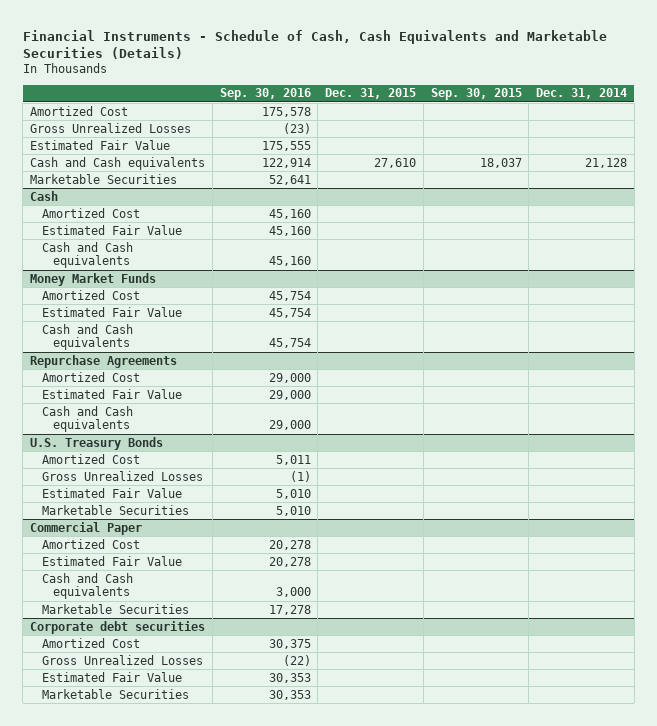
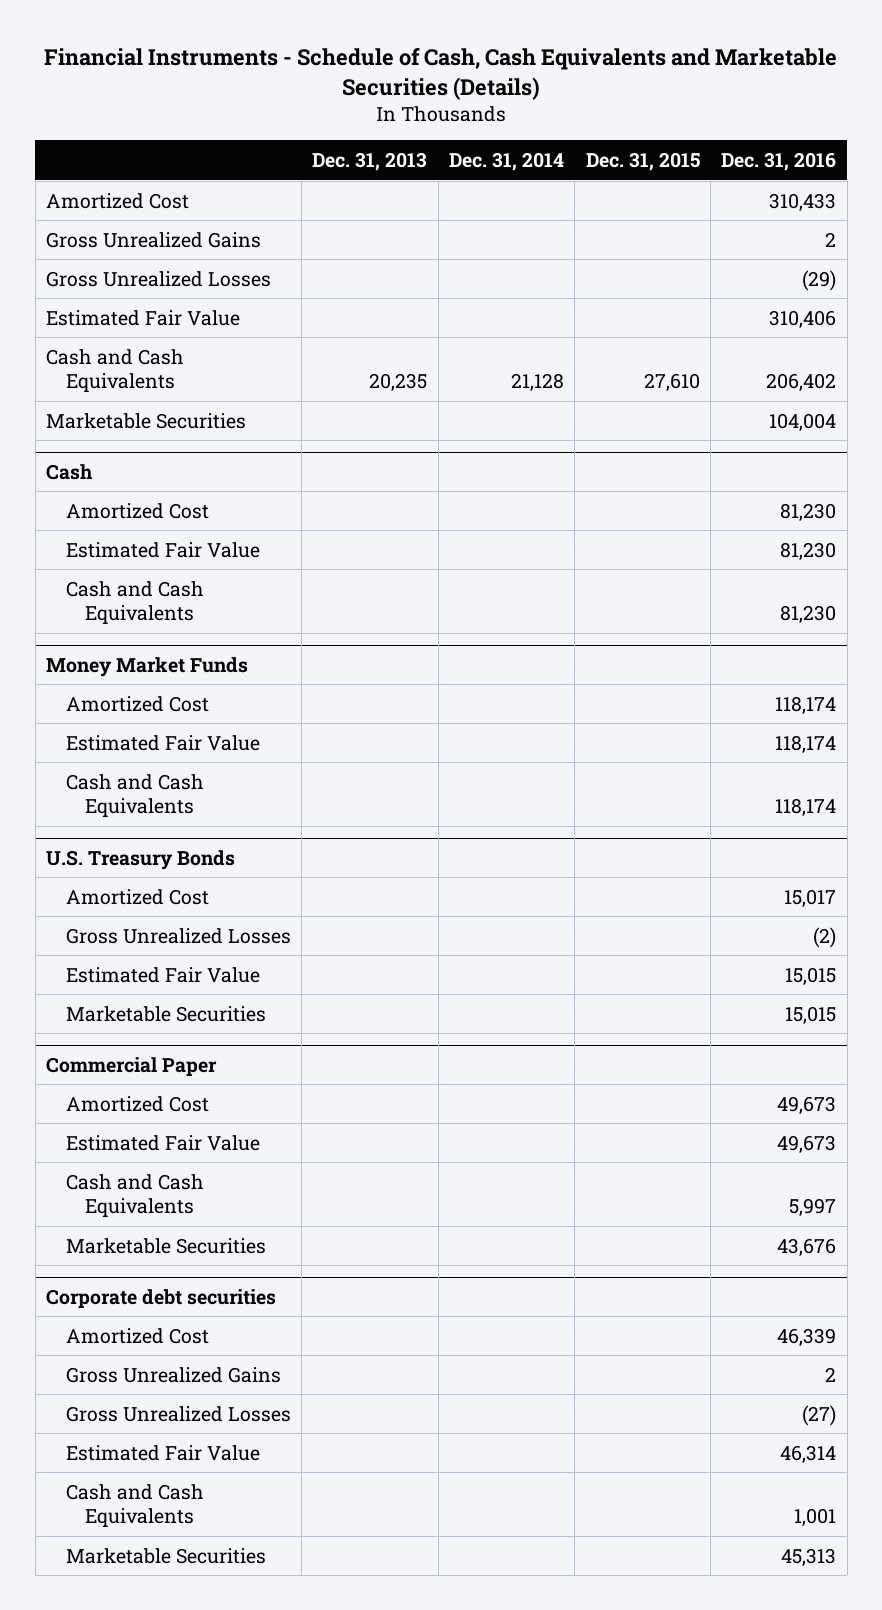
[219,88,311,101] Sep. 30, 2016 -> none
[430,88,522,101] Sep. 30, 2015 -> none
none -> [312,151,428,171] Dec. 31, 2013
none -> [721,151,837,171] Dec. 31, 2016
none -> [46,231,262,248] Gross Unrealized Gains
[30,156,206,170] Cash and Cash equivalents -> [46,348,185,392] Cash and Cash Equivalents
[41,241,133,269] Cash and Cash equivalents -> [65,580,204,624] Cash and Cash Equivalents
[30,354,178,368] Repurchase Agreements -> none
[41,371,140,382] Amortized Cost -> none
[41,388,182,399] Estimated Fair Value -> none
[41,405,133,433] Cash and Cash equivalents -> none
[41,323,133,351] Cash and Cash equivalents -> [65,773,204,817] Cash and Cash Equivalents
[41,572,133,600] Cash and Cash equivalents -> [65,1173,204,1217] Cash and Cash Equivalents
none -> [65,1366,281,1383] Gross Unrealized Gains
none -> [65,1483,204,1527] Cash and Cash Equivalents

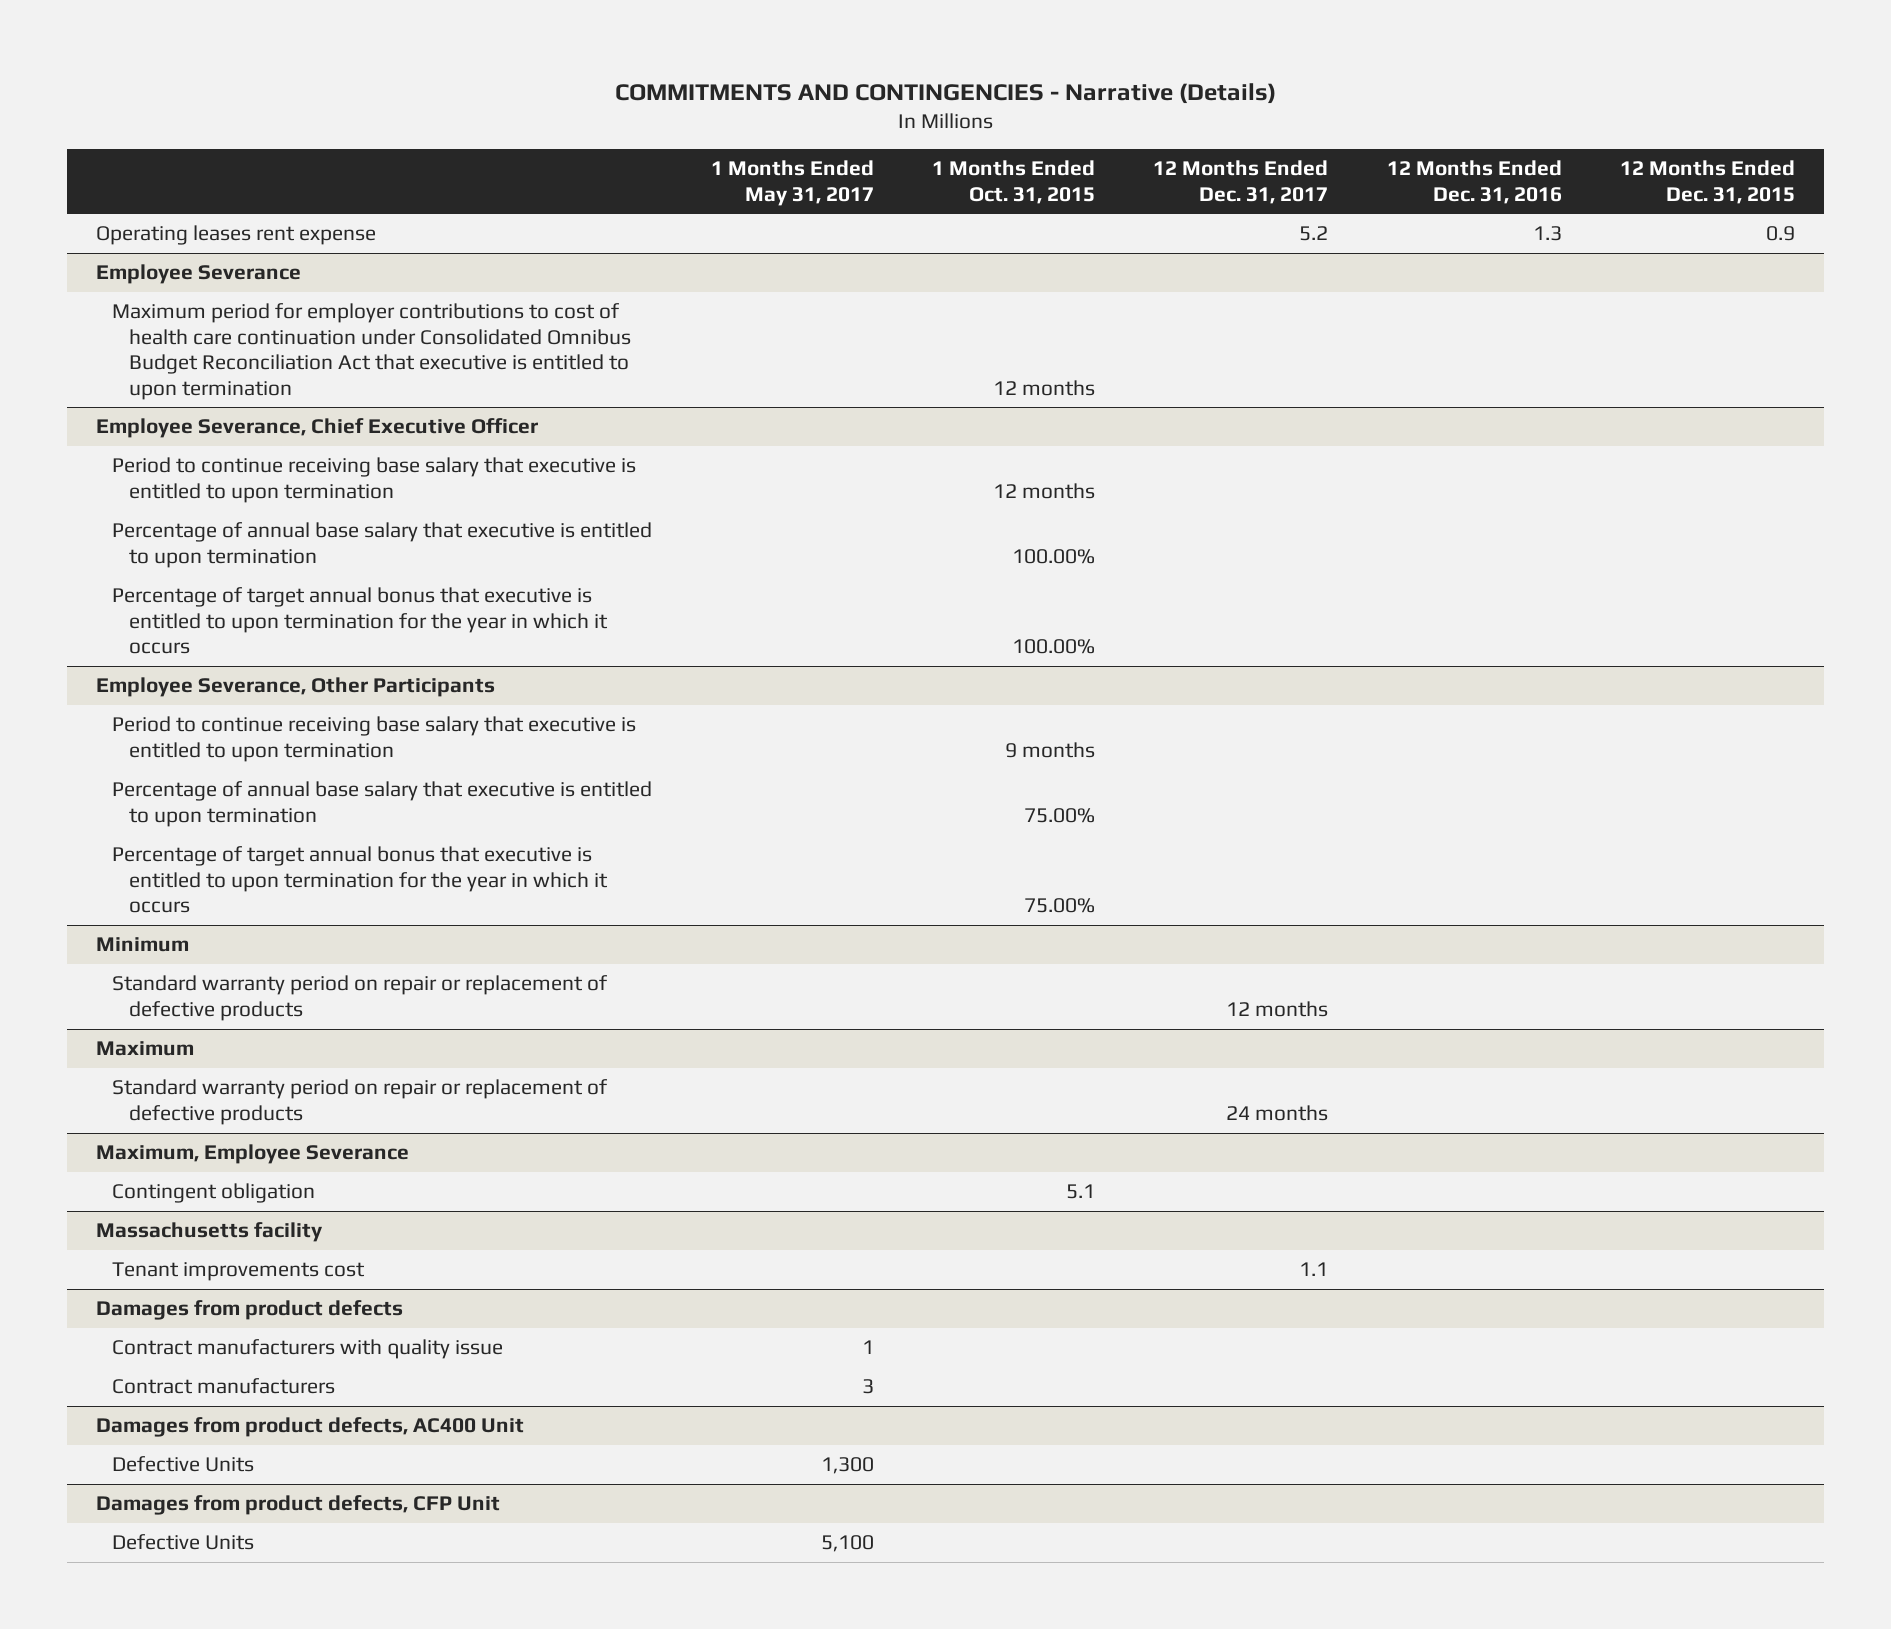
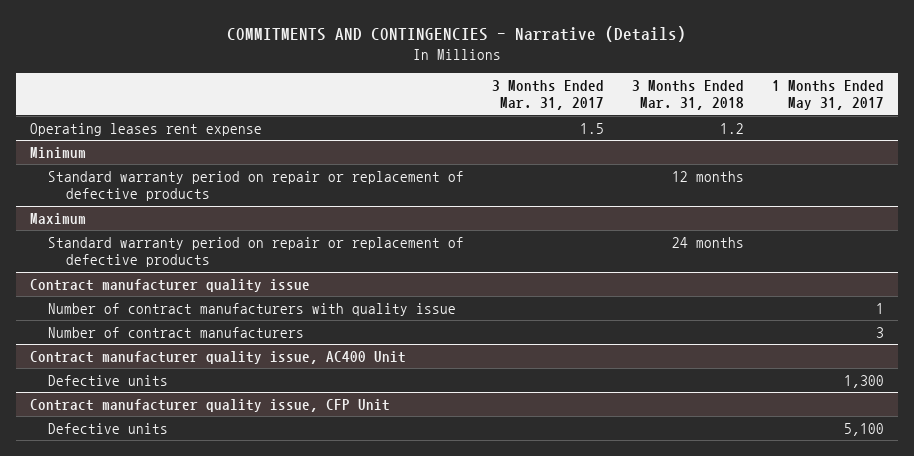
[932,160,1096,204] 1 Months Ended Oct. 31, 2015 -> none
[1153,160,1329,204] 12 Months Ended Dec. 31, 2017 -> none
[1386,160,1562,204] 12 Months Ended Dec. 31, 2016 -> none
[1620,160,1796,204] 12 Months Ended Dec. 31, 2015 -> none
none -> [491,79,604,111] 3 Months Ended Mar. 31, 2017
none -> [631,79,744,111] 3 Months Ended Mar. 31, 2018
[96,264,302,285] Employee Severance -> none
[112,303,631,400] Maximum period for employer contributions to cost of health care continuation under Consolidated Omnibus Budget Reconciliation Act that executive is entitled to upon termination -> none
[96,418,539,439] Employee Severance, Chief Executive Officer -> none
[112,457,637,503] Period to continue receiving base salary that executive is entitled to upon termination -> none
[112,522,653,568] Percentage of annual base salary that executive is entitled to upon termination -> none
[112,587,608,655] Percentage of target annual bonus that executive is entitled to upon termination for the year in which it occurs -> none
[96,677,496,698] Employee Severance, Other Participants -> none
[112,716,637,762] Period to continue receiving base salary that executive is entitled to upon termination -> none
[112,781,653,827] Percentage of annual base salary that executive is entitled to upon termination -> none
[112,846,608,914] Percentage of target annual bonus that executive is entitled to upon termination for the year in which it occurs -> none
[96,1144,410,1165] Maximum, Employee Severance -> none
[112,1183,316,1204] Contingent obligation -> none
[96,1222,324,1243] Massachusetts facility -> none
[112,1262,366,1282] Tenant improvements cost -> none
[96,1417,525,1438] Damages from product defects, AC400 Unit -> none
[112,1456,255,1473] Defective Units -> none
[96,1495,501,1516] Damages from product defects, CFP Unit -> none
[112,1534,255,1551] Defective Units -> none
[96,1300,404,1321] Damages from product defects -> [30,278,311,292] Contract manufacturer quality issue
[112,1339,504,1360] Contract manufacturers with quality issue -> [47,302,456,316] Number of contract manufacturers with quality issue
[112,1378,336,1395] Contract manufacturers -> [47,326,304,338] Number of contract manufacturers
none -> [30,350,407,364] Contract manufacturer quality issue, AC400 Unit
none -> [47,374,168,386] Defective units
none -> [30,398,391,412] Contract manufacturer quality issue, CFP Unit
none -> [47,422,168,434] Defective units

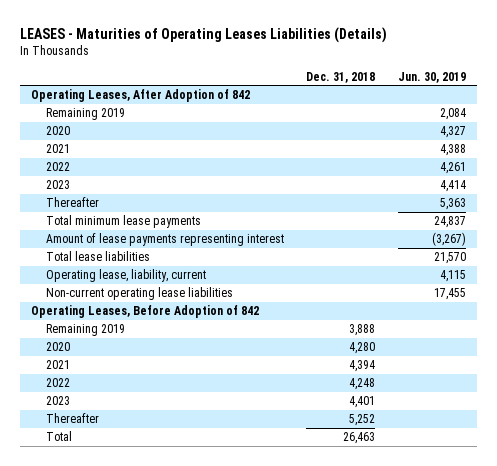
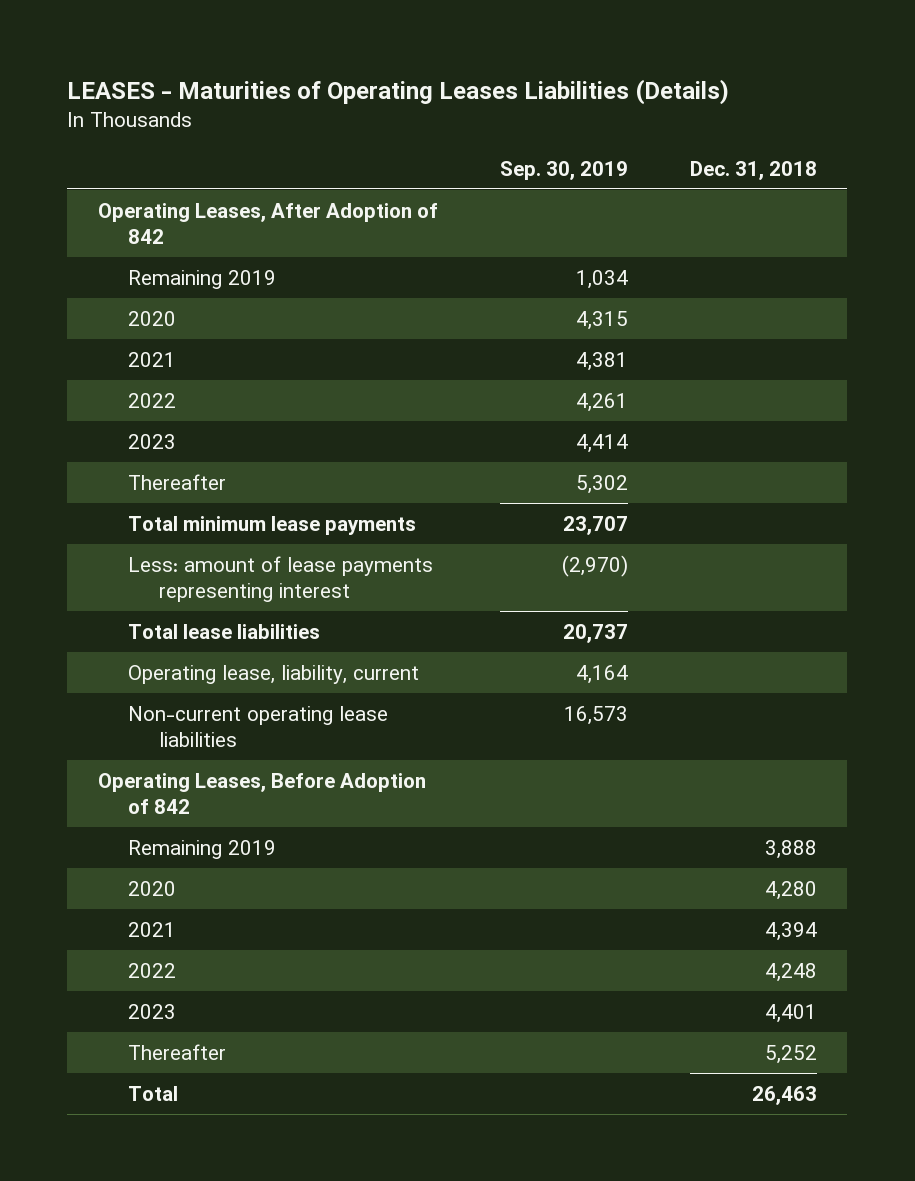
[398,71,467,83] Jun. 30, 2019 -> none
none -> [499,160,628,180] Sep. 30, 2019
[45,233,284,247] Amount of lease payments representing interest -> [128,555,434,603] Less: amount of lease payments representing interest

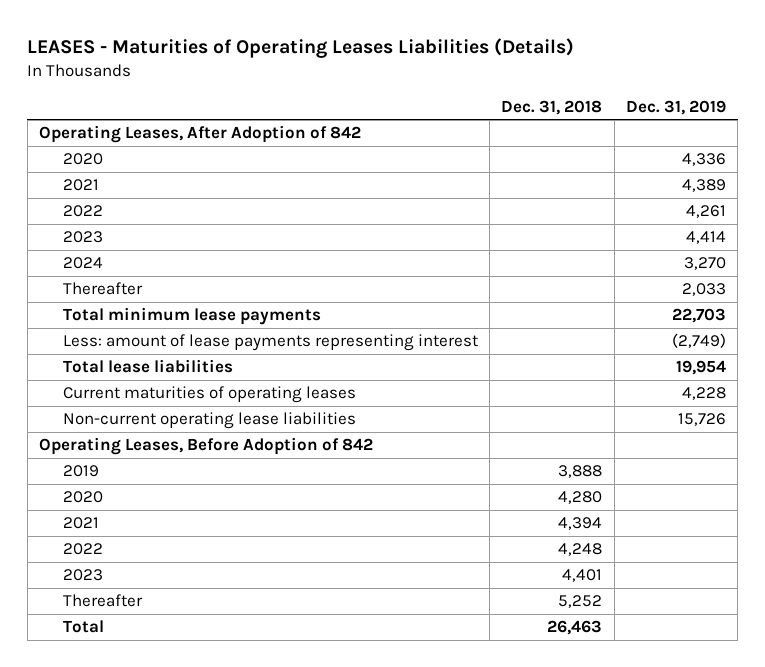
[499,160,628,180] Sep. 30, 2019 -> none
none -> [626,99,727,115] Dec. 31, 2019
[128,269,277,289] Remaining 2019 -> none
none -> [62,257,103,270] 2024
[128,664,420,684] Operating lease, liability, current -> [62,386,356,404] Current maturities of operating leases
[128,839,277,859] Remaining 2019 -> [62,465,99,478] 2019

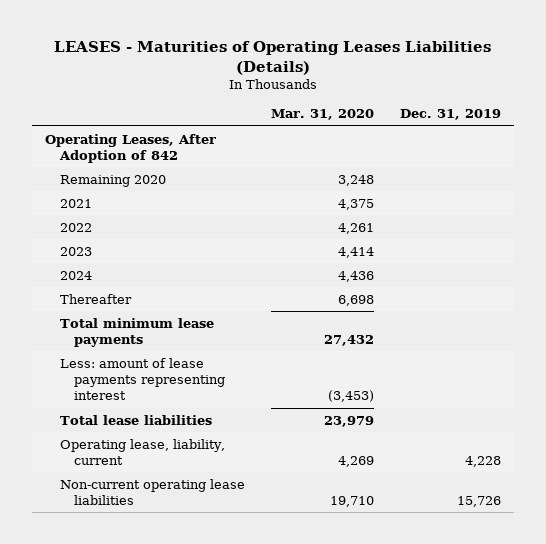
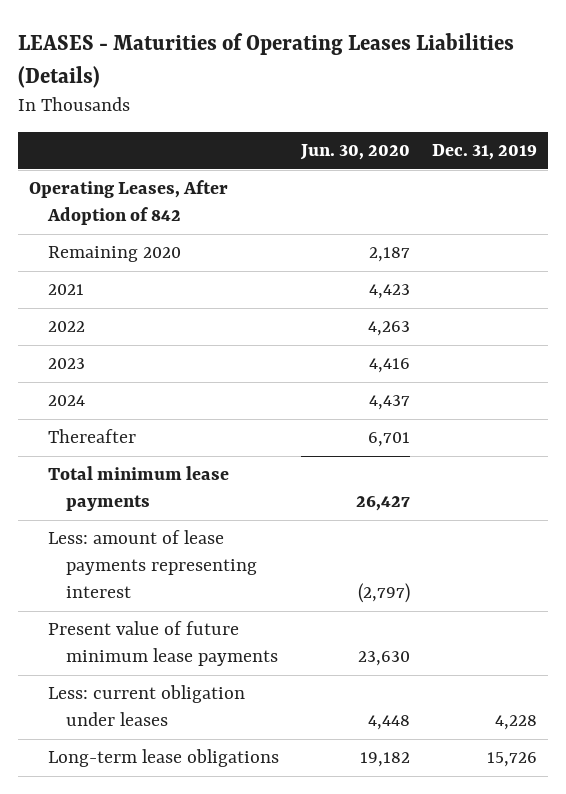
[270,109,374,121] Mar. 31, 2020 -> none
none -> [299,144,410,161] Jun. 30, 2020
[59,414,212,425] Total lease liabilities -> [47,621,279,667] Present value of future minimum lease payments
[59,438,225,466] Operating lease, liability, current -> [47,685,245,727] Less: current obligation under leases
[59,478,245,506] Non-current operating lease liabilities -> [47,749,279,768] Long-term lease obligations

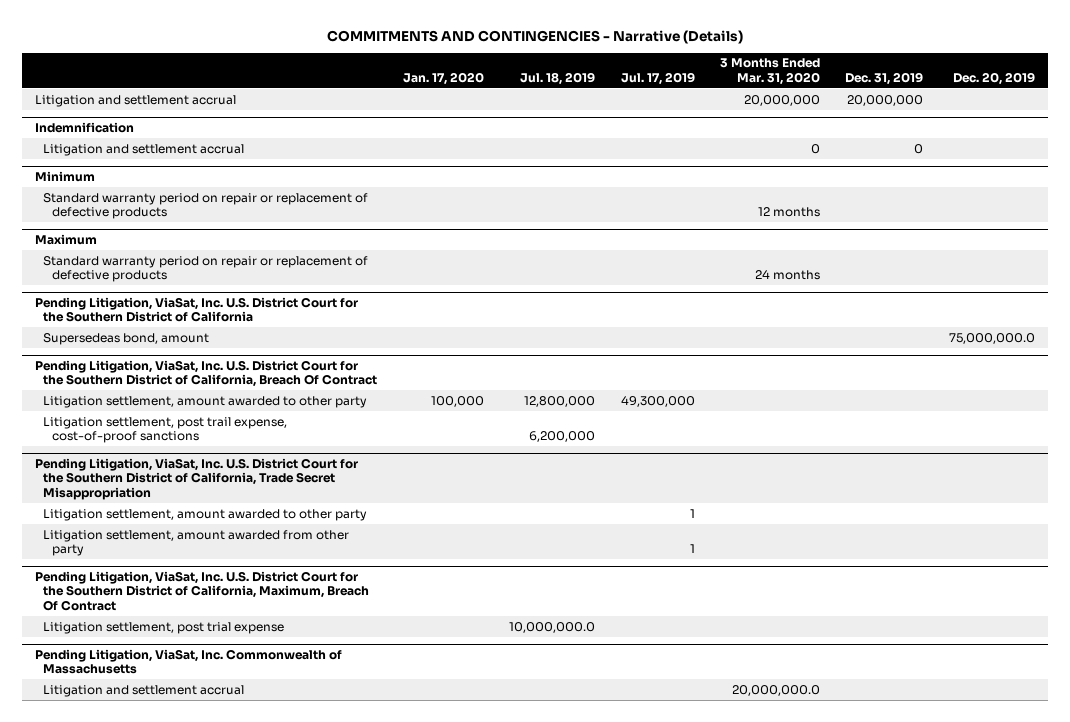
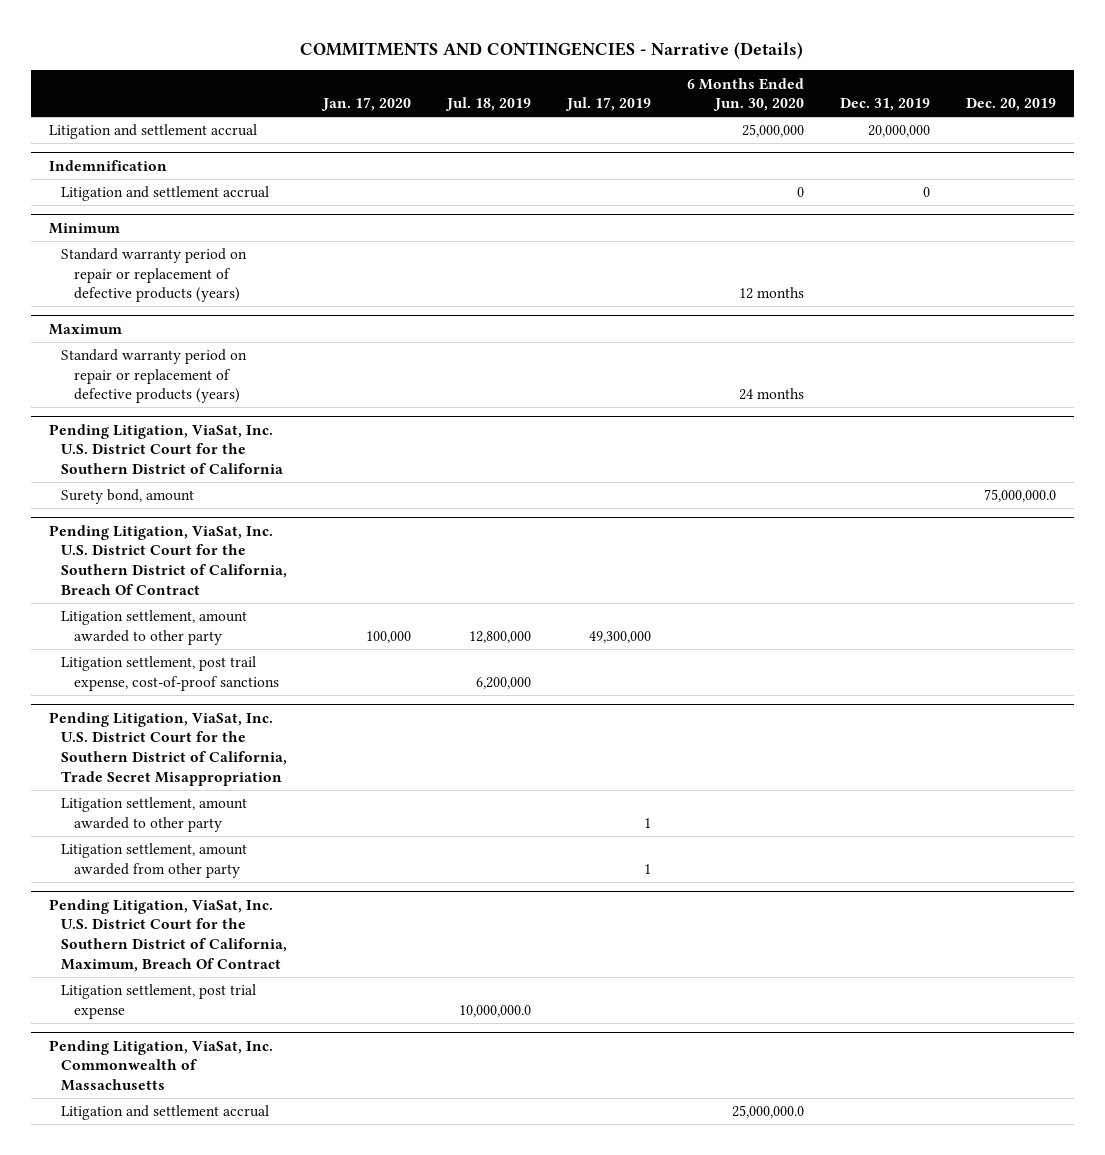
[720,58,821,85] 3 Months Ended Mar. 31, 2020 -> none
none -> [687,77,805,112] 6 Months Ended Jun. 30, 2020
[43,192,369,220] Standard warranty period on repair or replacement of defective products -> [61,248,248,303] Standard warranty period on repair or replacement of defective products (years)
[43,255,369,283] Standard warranty period on repair or replacement of defective products -> [61,349,248,404] Standard warranty period on repair or replacement of defective products (years)
[43,332,210,345] Supersedeas bond, amount -> [61,489,195,505] Surety bond, amount

